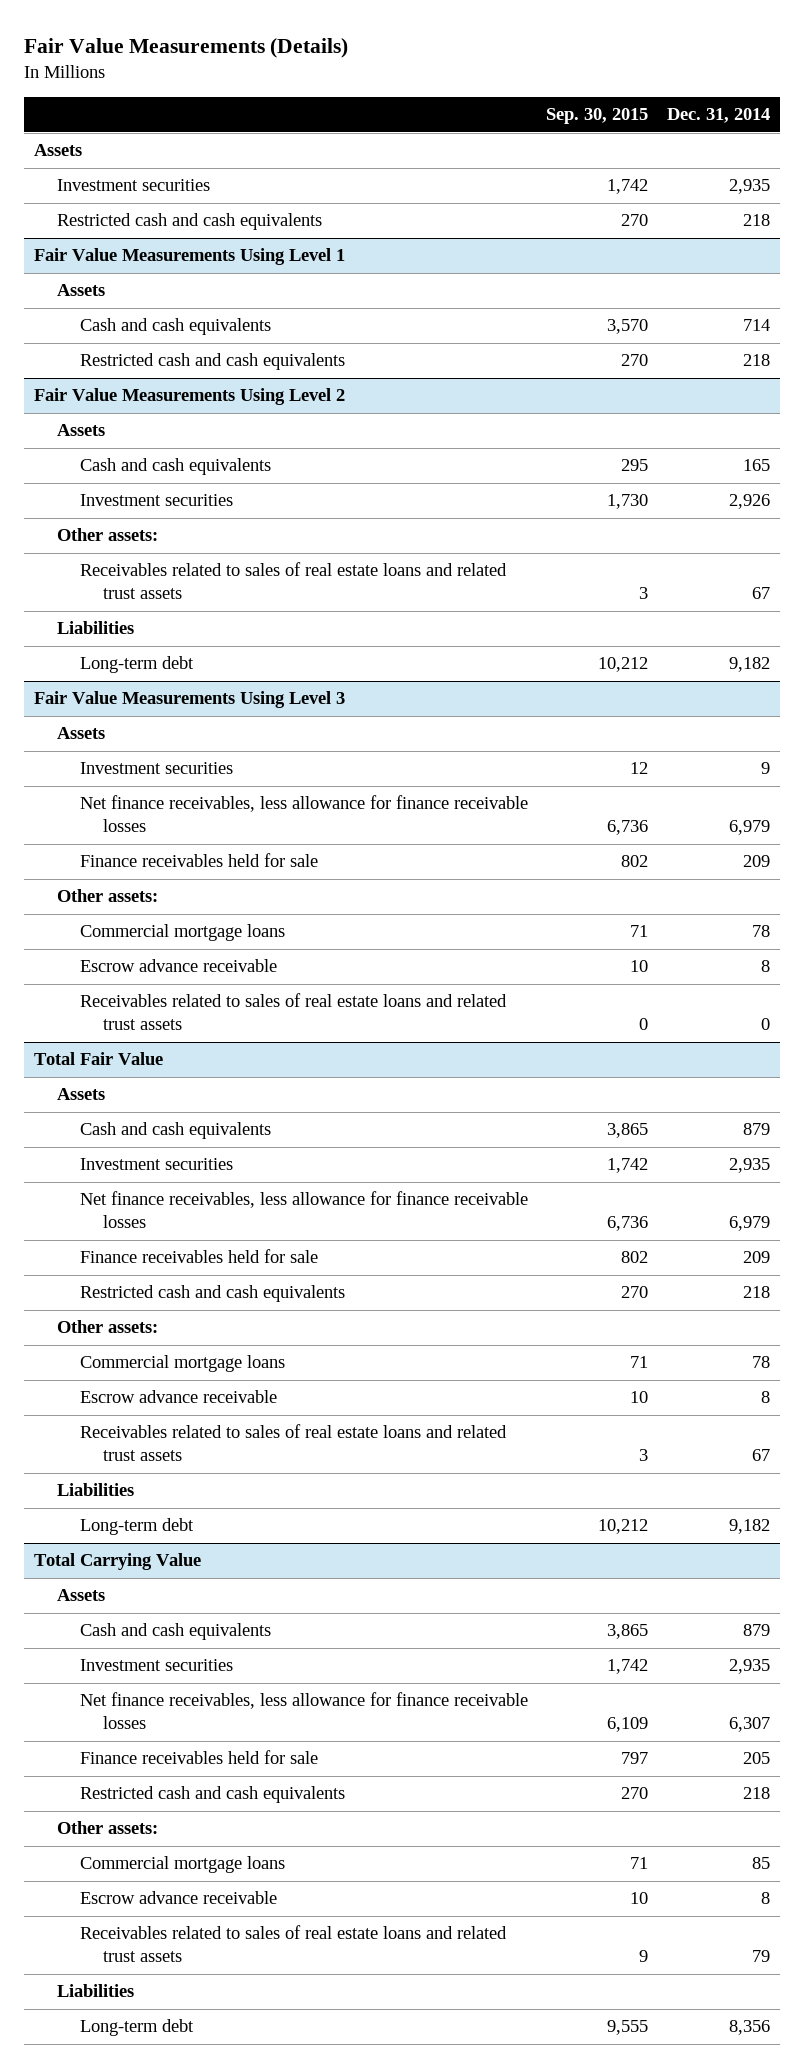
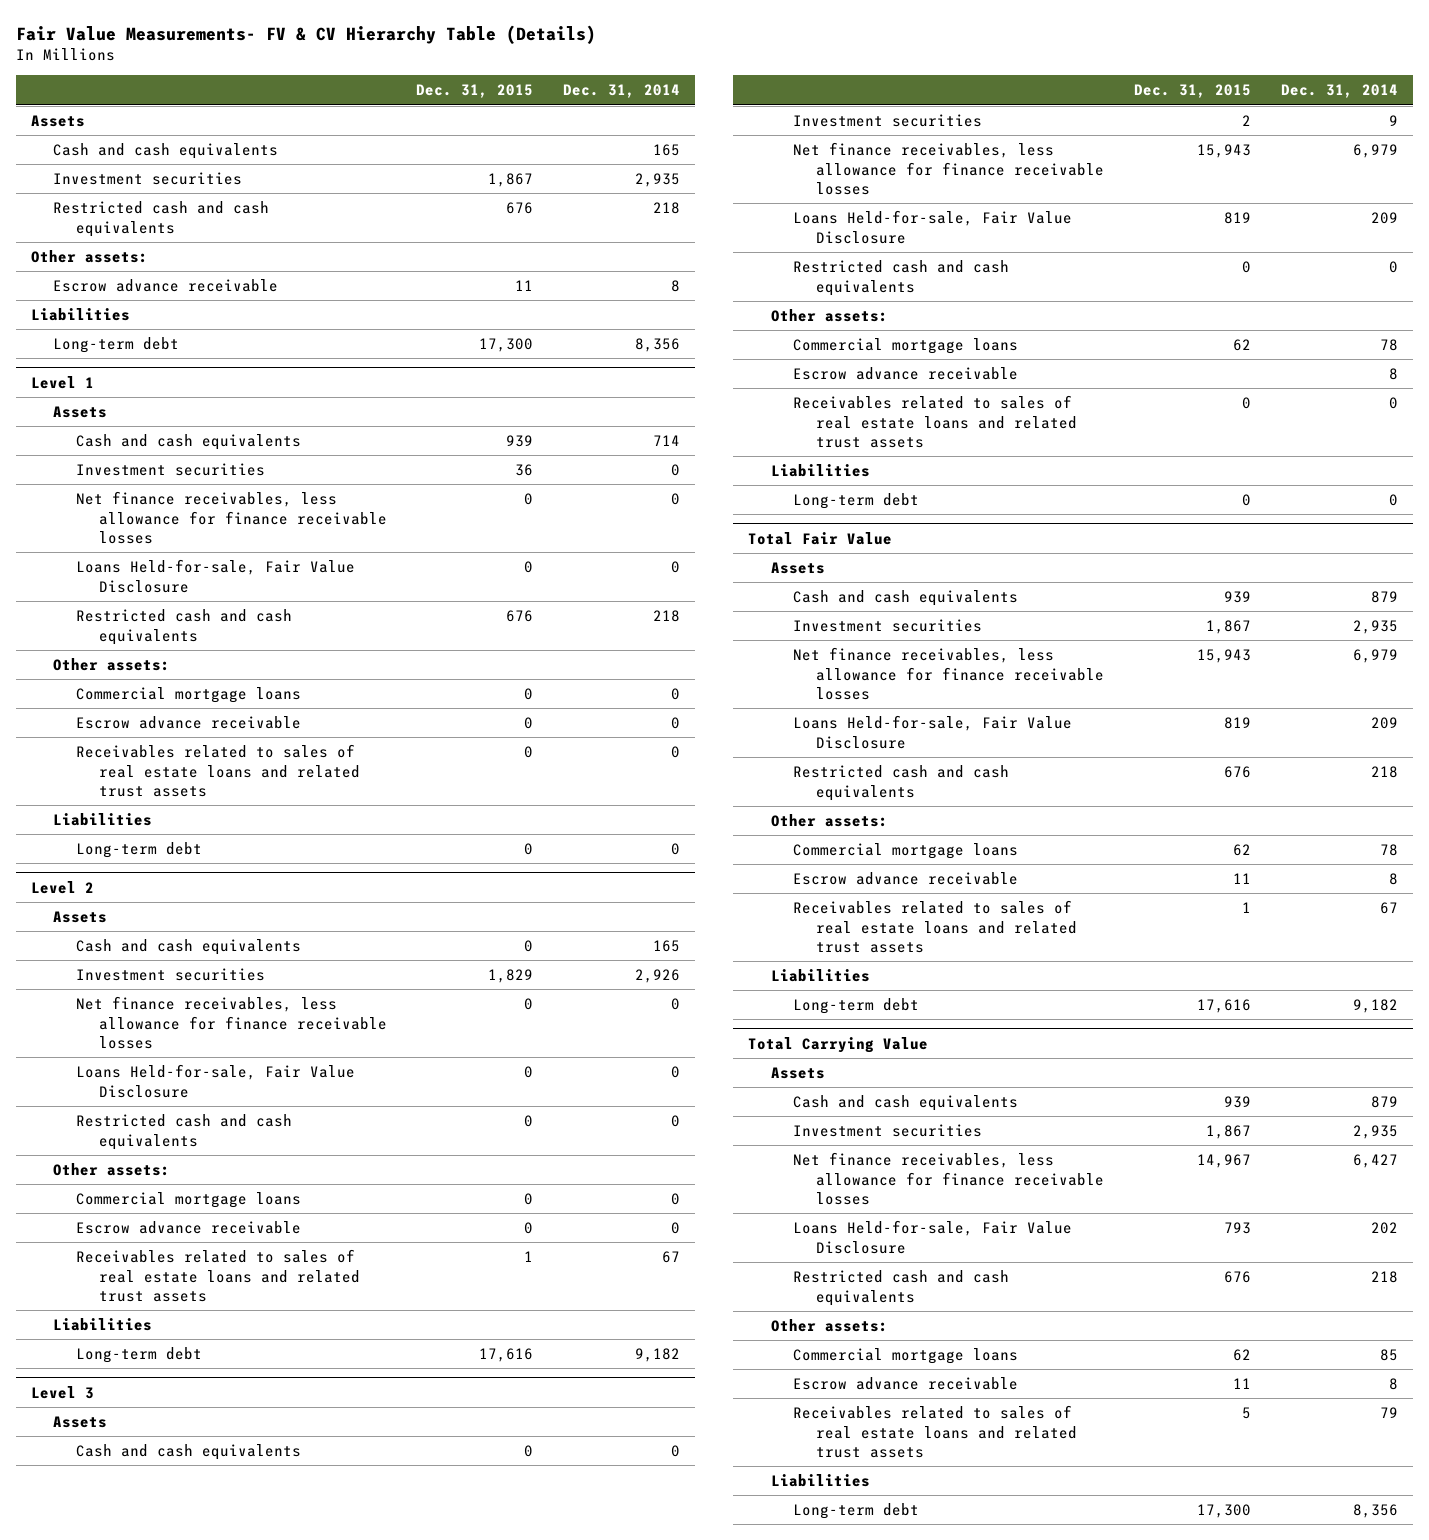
[24,38,349,59] Fair Value Measurements (Details) -> [15,24,596,44] Fair Value Measurements- FV & CV Hierarchy Table (Details)
[546,108,649,125] Sep. 30, 2015 -> none
none -> [416,84,534,99] Dec. 31, 2015
none -> [53,142,279,159] Cash and cash equivalents
none -> [30,249,148,263] Other assets:
none -> [53,278,279,292] Escrow advance receivable
none -> [30,307,130,321] Liabilities
none -> [53,336,180,353] Long-term debt
[33,248,345,266] Fair Value Measurements Using Level 1 -> [30,375,94,389] Level 1
none -> [75,462,265,476] Investment securities
none -> [75,490,387,545] Net finance receivables, less allowance for finance receivable losses
none -> [75,558,355,593] Loans Held-for-sale, Fair Value Disclosure
none -> [53,657,171,671] Other assets:
none -> [75,686,301,703] Commercial mortgage loans
none -> [75,715,301,729] Escrow advance receivable
none -> [75,743,360,798] Receivables related to sales of real estate loans and related trust assets
none -> [53,812,153,826] Liabilities
none -> [75,841,202,858] Long-term debt
[33,388,345,406] Fair Value Measurements Using Level 2 -> [30,880,94,894] Level 2
none -> [75,995,387,1050] Net finance receivables, less allowance for finance receivable losses
none -> [75,1063,355,1098] Loans Held-for-sale, Fair Value Disclosure
none -> [75,1113,292,1150] Restricted cash and cash equivalents
none -> [75,1191,301,1208] Commercial mortgage loans
none -> [75,1220,301,1234] Escrow advance receivable
[33,691,345,709] Fair Value Measurements Using Level 3 -> [30,1385,94,1399] Level 3
none -> [75,1443,301,1460] Cash and cash equivalents
[79,853,318,868] Finance receivables held for sale -> [793,209,1073,244] Loans Held-for-sale, Fair Value Disclosure
none -> [793,259,1010,296] Restricted cash and cash equivalents
none -> [770,463,870,477] Liabilities
none -> [793,492,920,509] Long-term debt
[79,1249,318,1264] Finance receivables held for sale -> [793,714,1073,749] Loans Held-for-sale, Fair Value Disclosure
[729,1717,771,1733] 6,307 -> [1352,1153,1398,1168] 6,427
[79,1750,318,1765] Finance receivables held for sale -> [793,1219,1073,1254] Loans Held-for-sale, Fair Value Disclosure
[743,1752,771,1765] 205 -> [1370,1221,1398,1234] 202

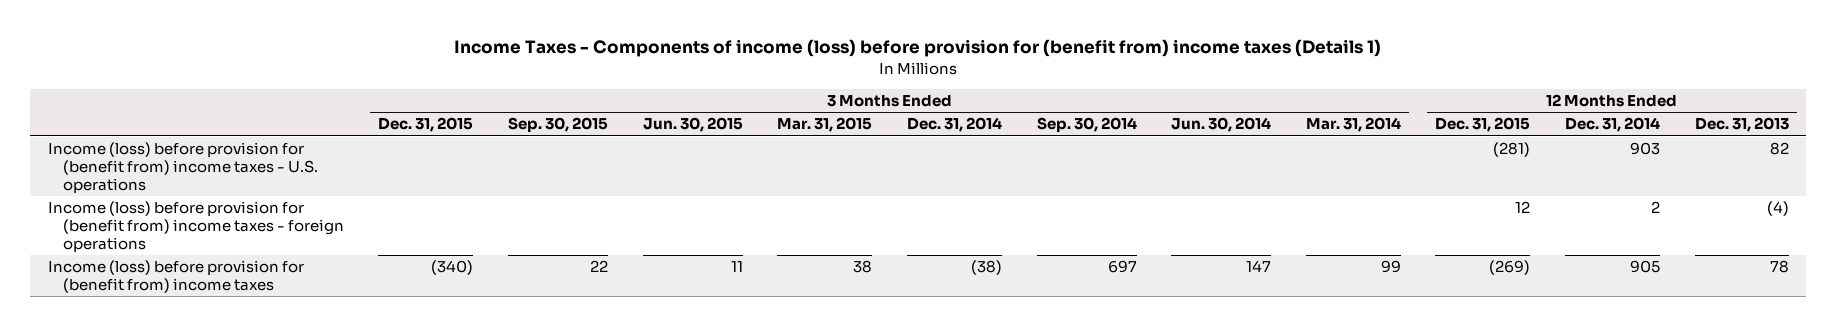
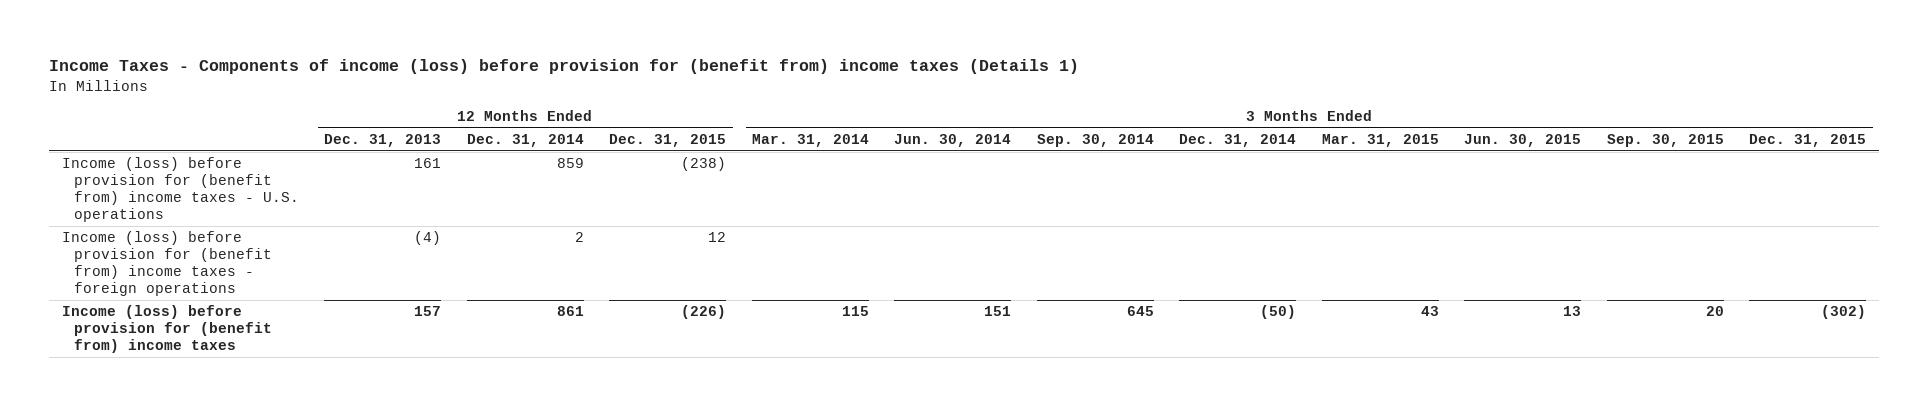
[1493,142,1531,158] (281) -> [681,157,727,172] (238)
[1630,142,1661,156] 903 -> [556,158,584,169] 859
[1769,142,1789,156] 82 -> [414,158,442,169] 161
[431,260,474,276] (340) -> [1821,305,1867,320] (302)
[589,260,608,273] 22 -> [1705,306,1724,317] 20
[730,261,743,273] 11 -> [1563,306,1582,317] 13
[853,260,873,274] 38 -> [1420,306,1439,317] 43
[970,260,1002,276] (38) -> [1260,305,1297,320] (50)
[1107,260,1137,274] 697 -> [1126,306,1154,317] 645
[1246,260,1272,273] 147 -> [984,306,1012,317] 151
[1380,260,1401,274] 99 -> [841,306,869,317] 115
[1489,260,1531,276] (269) -> [681,305,727,320] (226)
[1630,260,1661,274] 905 -> [556,306,584,317] 861
[1769,260,1789,274] 78 -> [414,306,442,317] 157

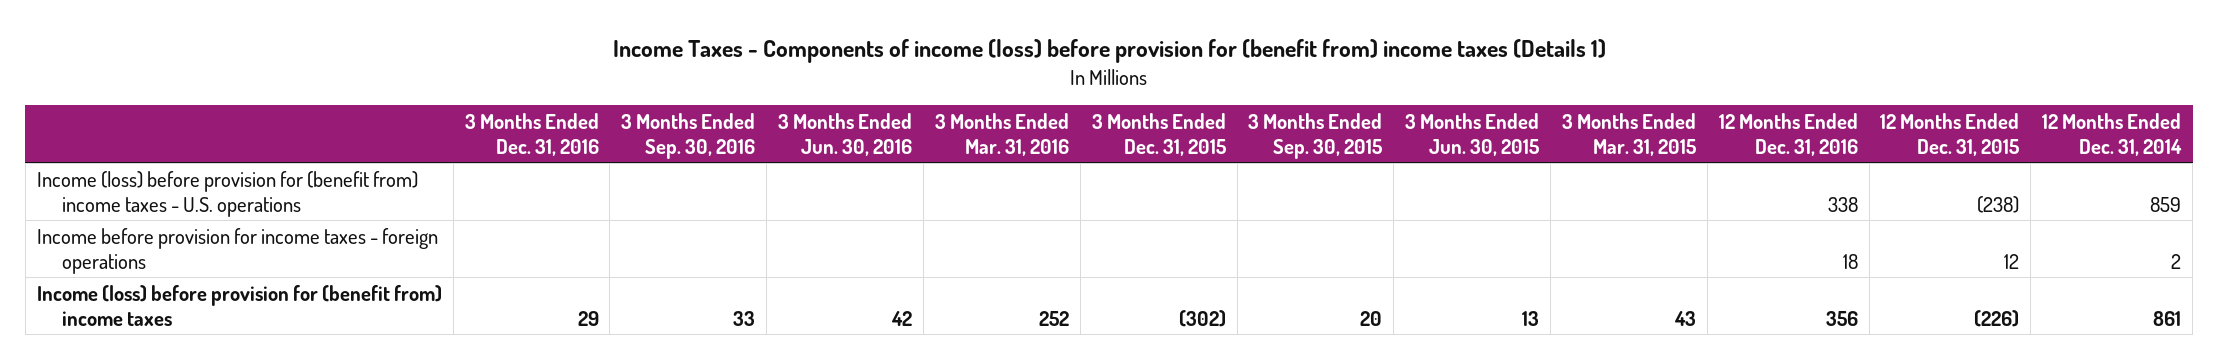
[324,133,442,147] Dec. 31, 2013 -> none
[751,133,869,147] Mar. 31, 2014 -> none
[894,133,1012,147] Jun. 30, 2014 -> none
[1036,133,1154,147] Sep. 30, 2014 -> none
[1179,133,1297,147] Dec. 31, 2014 -> none
none -> [464,112,599,156] 3 Months Ended Dec. 31, 2016
none -> [621,112,756,159] 3 Months Ended Sep. 30, 2016
none -> [778,112,913,156] 3 Months Ended Jun. 30, 2016
none -> [934,112,1069,156] 3 Months Ended Mar. 31, 2016
none -> [1718,112,1858,156] 12 Months Ended Dec. 31, 2016
[61,231,272,297] Income (loss) before provision for (benefit from) income taxes - foreign operations -> [36,227,438,274] Income before provision for income taxes - foreign operations

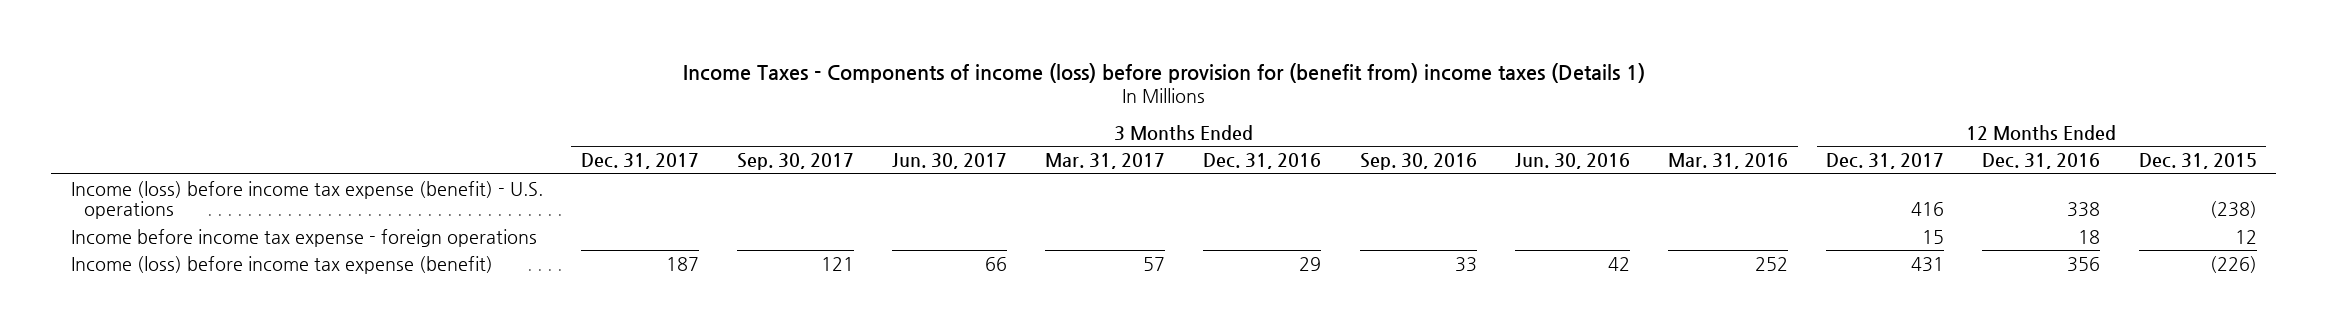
[1091,112,1226,156] 3 Months Ended Dec. 31, 2015 -> none
[1248,112,1383,159] 3 Months Ended Sep. 30, 2015 -> none
[1405,112,1540,156] 3 Months Ended Jun. 30, 2015 -> none
[1561,112,1696,156] 3 Months Ended Mar. 31, 2015 -> none
[2042,112,2183,156] 12 Months Ended Dec. 31, 2014 -> none
none -> [580,153,699,170] Dec. 31, 2017
none -> [736,153,854,171] Sep. 30, 2017
none -> [892,153,1008,170] Jun. 30, 2017
none -> [1045,153,1166,170] Mar. 31, 2017
none -> [1826,153,1945,170] Dec. 31, 2017
[36,170,418,217] Income (loss) before provision for (benefit from) income taxes - U.S. operations -> [70,180,543,220] Income (loss) before income tax expense (benefit) - U.S. operations
[36,227,438,274] Income before provision for income taxes - foreign operations -> [70,228,537,247] Income before income tax expense - foreign operations
[36,284,442,326] Income (loss) before provision for (benefit from) income taxes -> [70,255,493,274] Income (loss) before income tax expense (benefit)

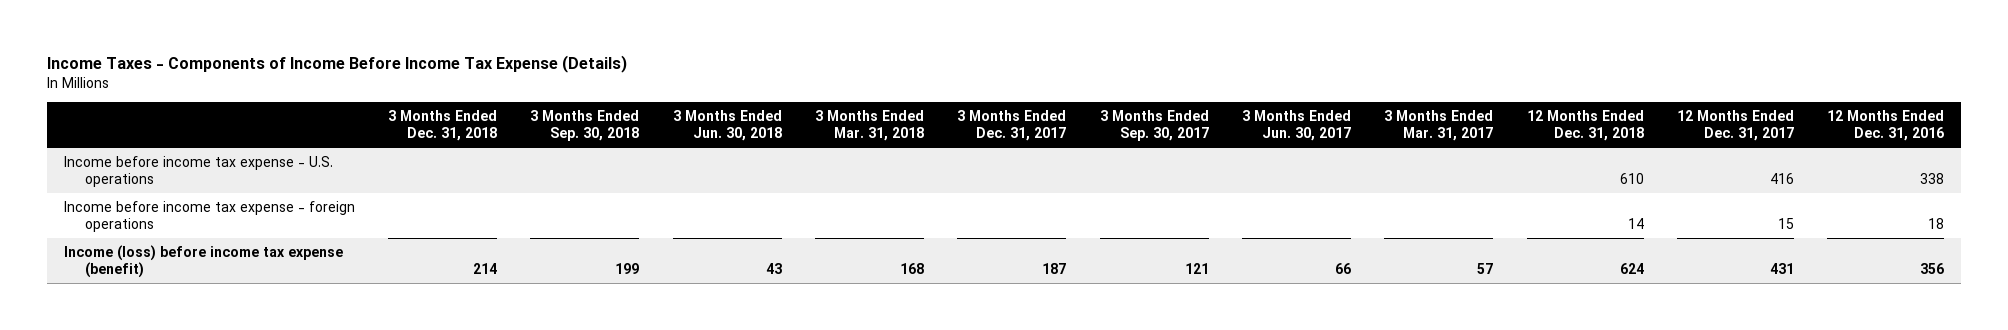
[682,62,1645,83] Income Taxes - Components of income (loss) before provision for (benefit from) income taxes (Details 1) -> [47,55,628,74] Income Taxes - Components of Income Before Income Tax Expense (Details)
[1203,153,1322,170] Dec. 31, 2016 -> none
[1359,153,1477,171] Sep. 30, 2016 -> none
[1514,153,1630,170] Jun. 30, 2016 -> none
[1667,153,1788,170] Mar. 31, 2016 -> none
[2138,153,2257,170] Dec. 31, 2015 -> none
none -> [388,110,498,142] 3 Months Ended Dec. 31, 2018
none -> [530,110,640,142] 3 Months Ended Sep. 30, 2018
none -> [672,110,782,142] 3 Months Ended Jun. 30, 2018
none -> [815,110,925,142] 3 Months Ended Mar. 31, 2018
none -> [1526,110,1644,142] 12 Months Ended Dec. 31, 2018
[70,180,543,220] Income (loss) before income tax expense (benefit) - U.S. operations -> [63,156,333,188] Income before income tax expense - U.S. operations

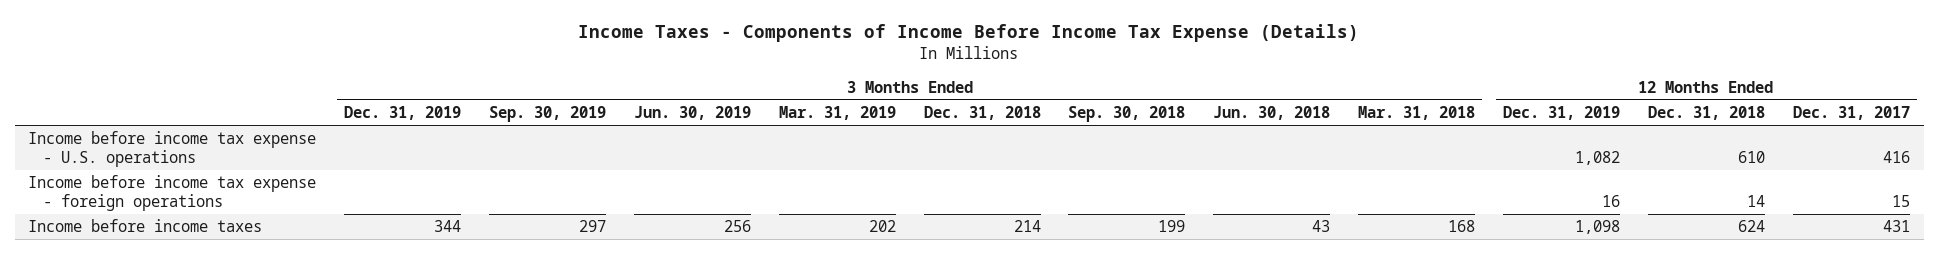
[957,110,1067,142] 3 Months Ended Dec. 31, 2017 -> none
[1099,110,1209,142] 3 Months Ended Sep. 30, 2017 -> none
[1242,110,1352,142] 3 Months Ended Jun. 30, 2017 -> none
[1384,110,1494,142] 3 Months Ended Mar. 31, 2017 -> none
[1827,110,1945,142] 12 Months Ended Dec. 31, 2016 -> none
none -> [344,106,462,121] Dec. 31, 2019
none -> [489,106,607,123] Sep. 30, 2019
none -> [633,106,751,121] Jun. 30, 2019
none -> [778,106,896,121] Mar. 31, 2019
none -> [1503,106,1621,121] Dec. 31, 2019
[63,245,343,279] Income (loss) before income tax expense (benefit) -> [28,219,263,233] Income before income taxes

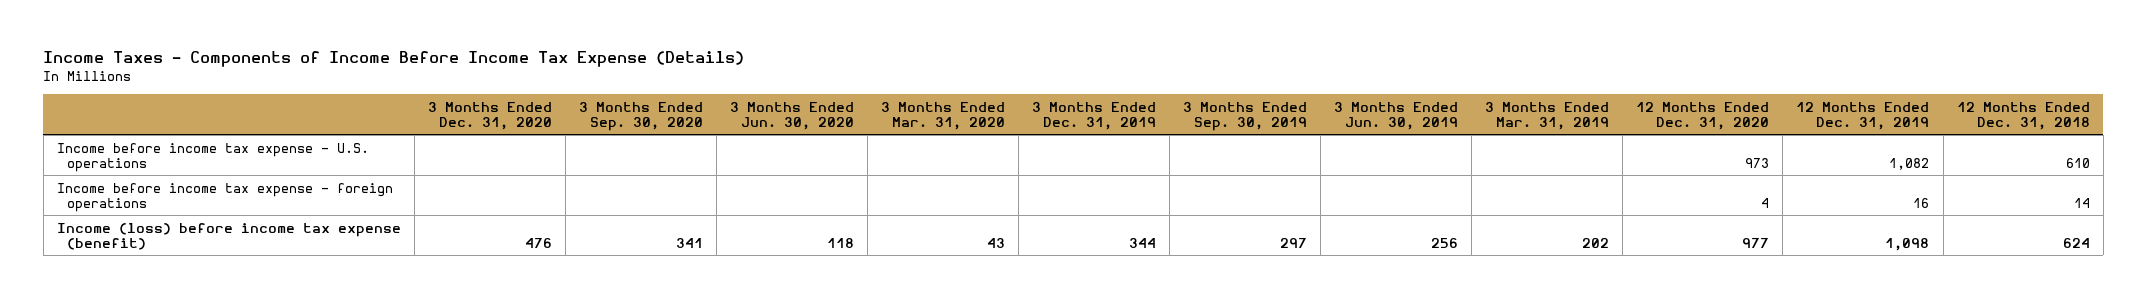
[923,106,1041,121] Dec. 31, 2018 -> none
[1068,106,1186,123] Sep. 30, 2018 -> none
[1213,106,1331,121] Jun. 30, 2018 -> none
[1358,106,1476,121] Mar. 31, 2018 -> none
[1792,106,1910,121] Dec. 31, 2017 -> none
none -> [427,101,552,130] 3 Months Ended Dec. 31, 2020
none -> [578,101,703,131] 3 Months Ended Sep. 30, 2020
none -> [729,101,854,130] 3 Months Ended Jun. 30, 2020
none -> [880,101,1005,130] 3 Months Ended Mar. 31, 2020
none -> [1636,101,1770,130] 12 Months Ended Dec. 31, 2020
[28,219,263,233] Income before income taxes -> [56,222,401,250] Income (loss) before income tax expense (benefit)

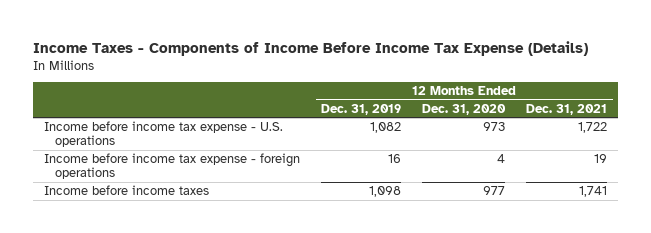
[427,101,552,130] 3 Months Ended Dec. 31, 2020 -> none
[578,101,703,131] 3 Months Ended Sep. 30, 2020 -> none
[729,101,854,130] 3 Months Ended Jun. 30, 2020 -> none
[880,101,1005,130] 3 Months Ended Mar. 31, 2020 -> none
[1032,101,1157,130] 3 Months Ended Dec. 31, 2019 -> none
[1183,101,1308,131] 3 Months Ended Sep. 30, 2019 -> none
[1334,101,1459,130] 3 Months Ended Jun. 30, 2019 -> none
[1485,101,1610,130] 3 Months Ended Mar. 31, 2019 -> none
[1956,101,2090,130] 12 Months Ended Dec. 31, 2018 -> none
none -> [526,103,608,115] Dec. 31, 2021
[56,222,401,250] Income (loss) before income tax expense (benefit) -> [43,185,209,196] Income before income taxes

